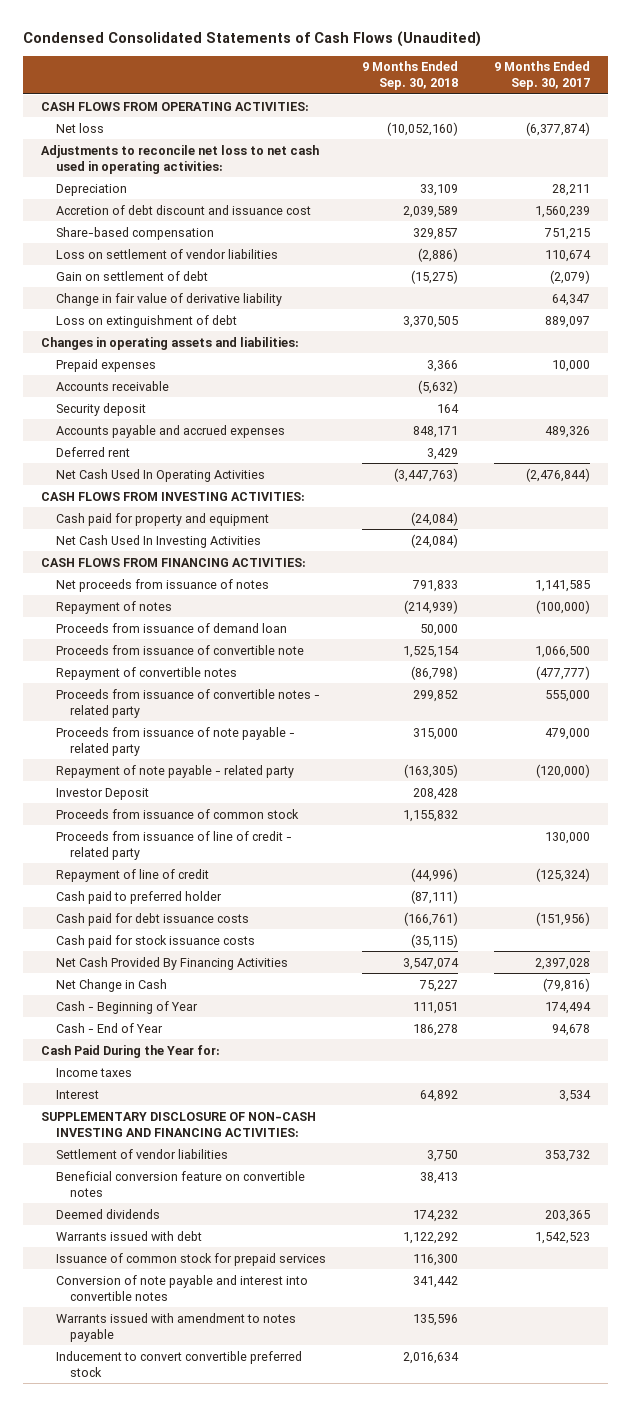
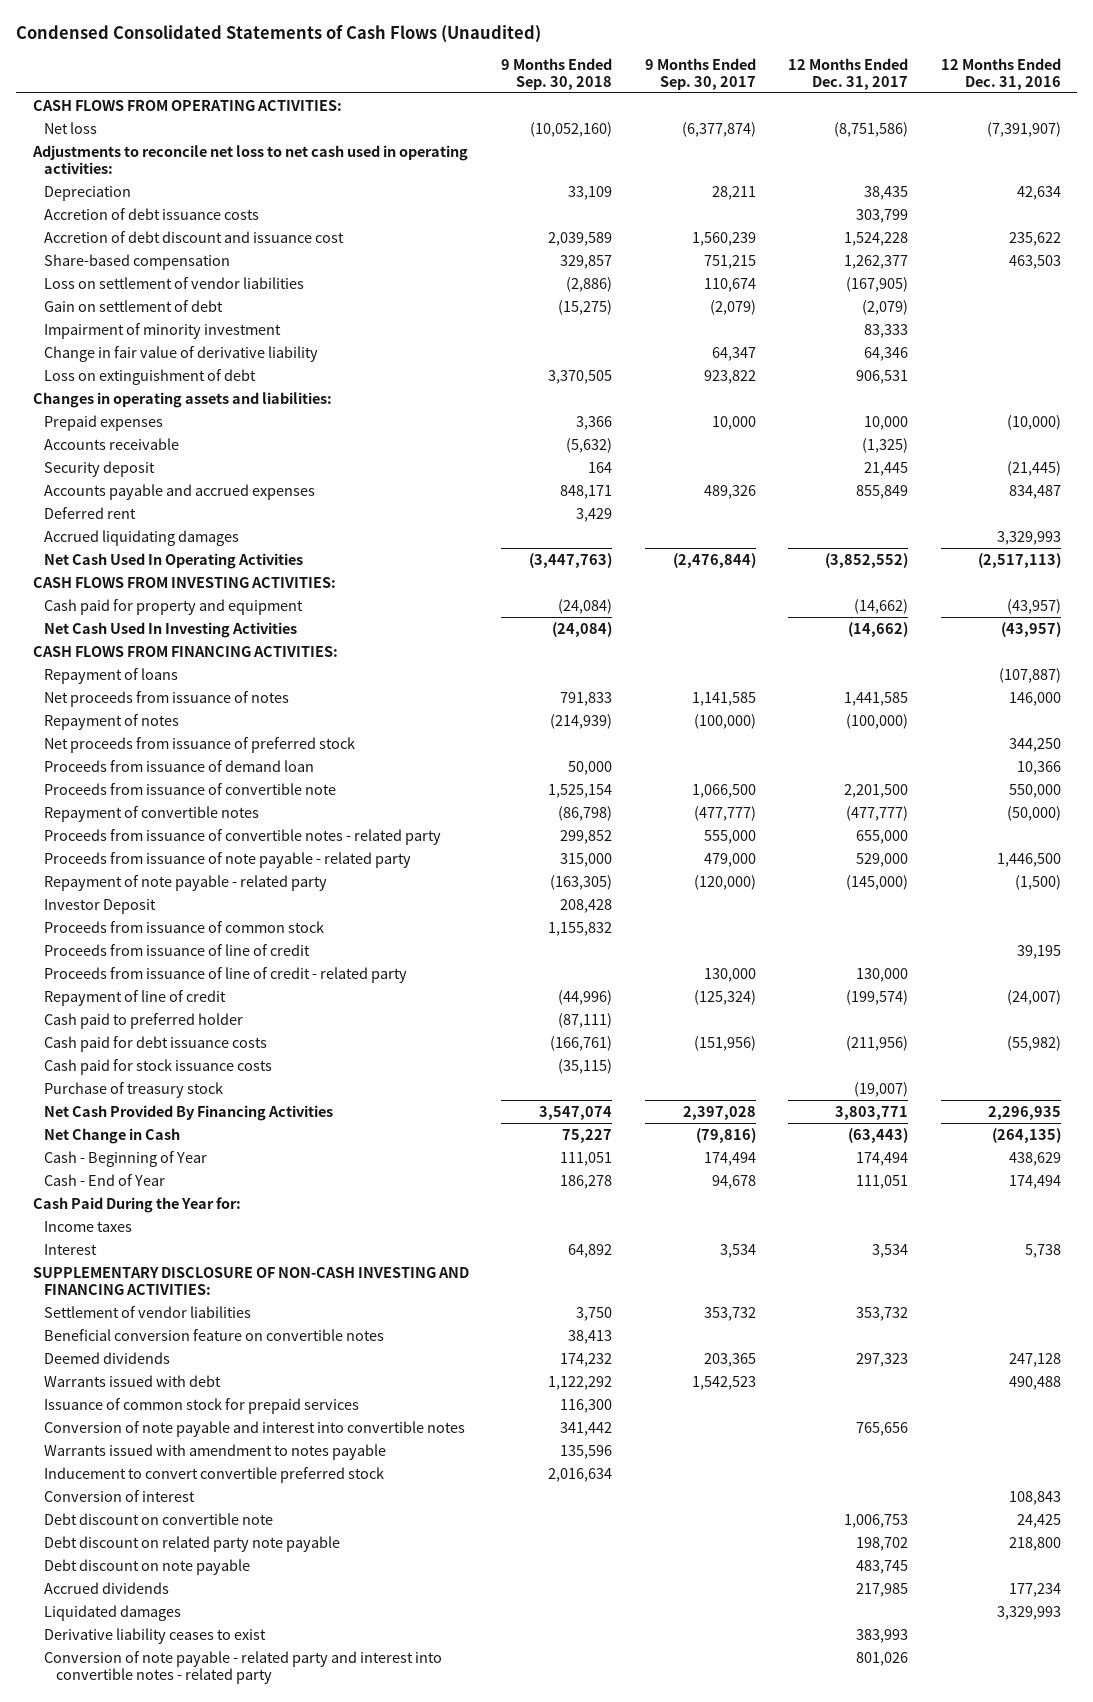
none -> [788,57,909,90] 12 Months Ended Dec. 31, 2017
none -> [940,57,1061,90] 12 Months Ended Dec. 31, 2016
none -> [44,207,260,220] Accretion of debt issuance costs
none -> [44,322,282,339] Impairment of minority investment
[545,315,591,328] 889,097 -> [703,369,756,384] 923,822
none -> [44,529,240,546] Accrued liquidating damages
none -> [44,667,179,684] Repayment of loans
none -> [44,736,356,753] Net proceeds from issuance of preferred stock
none -> [44,943,311,956] Proceeds from issuance of line of credit
none -> [44,1081,224,1098] Purchase of treasury stock
none -> [44,1489,196,1502] Conversion of interest
none -> [44,1512,274,1525] Debt discount on convertible note
none -> [44,1535,341,1552] Debt discount on related party note payable
none -> [44,1558,251,1575] Debt discount on note payable
none -> [44,1581,170,1594] Accrued dividends
none -> [44,1604,182,1621] Liquidated damages
none -> [44,1627,267,1644] Derivative liability ceases to exist
none -> [44,1650,443,1684] Conversion of note payable - related party and interest into convertible notes - related party

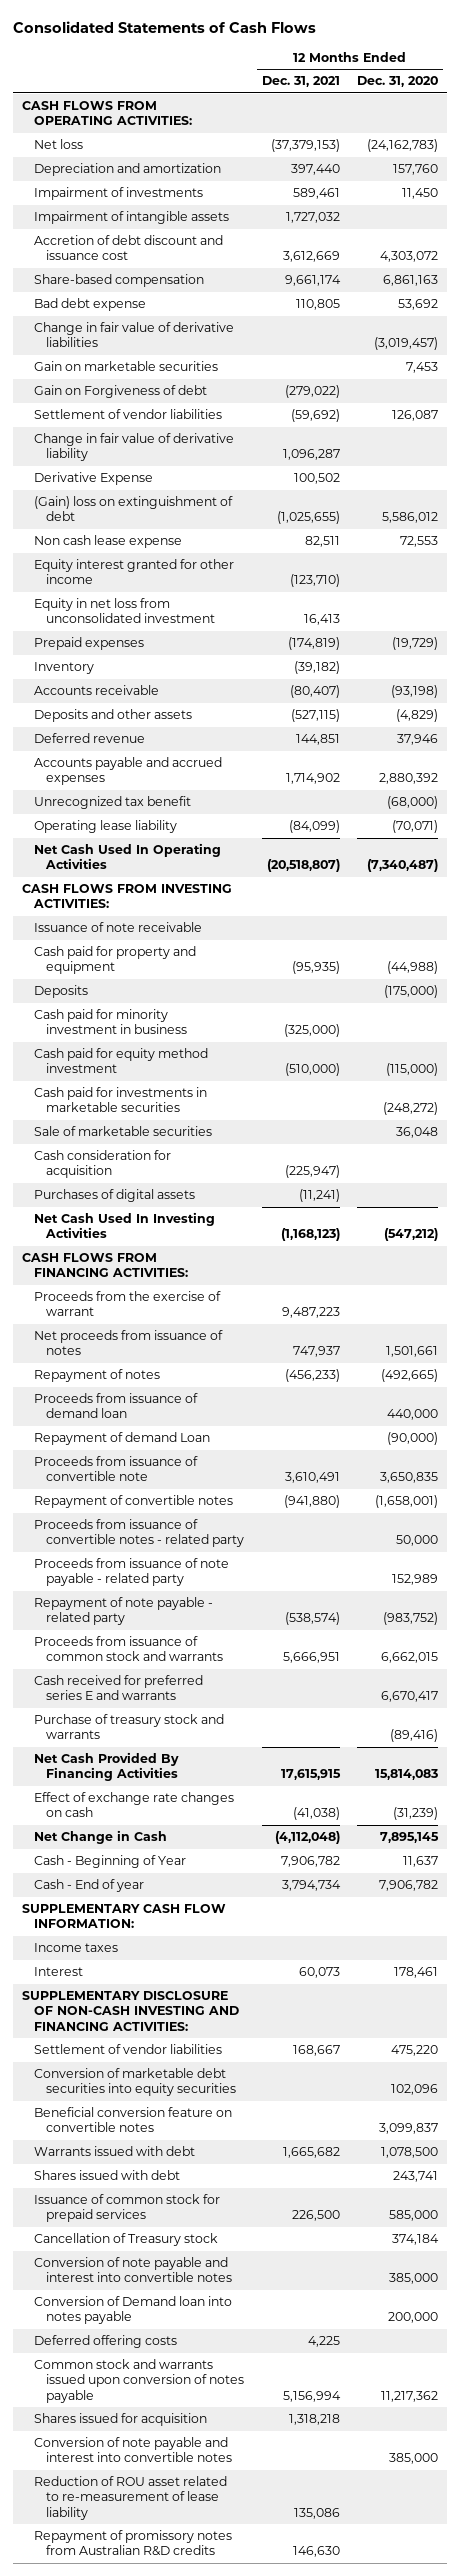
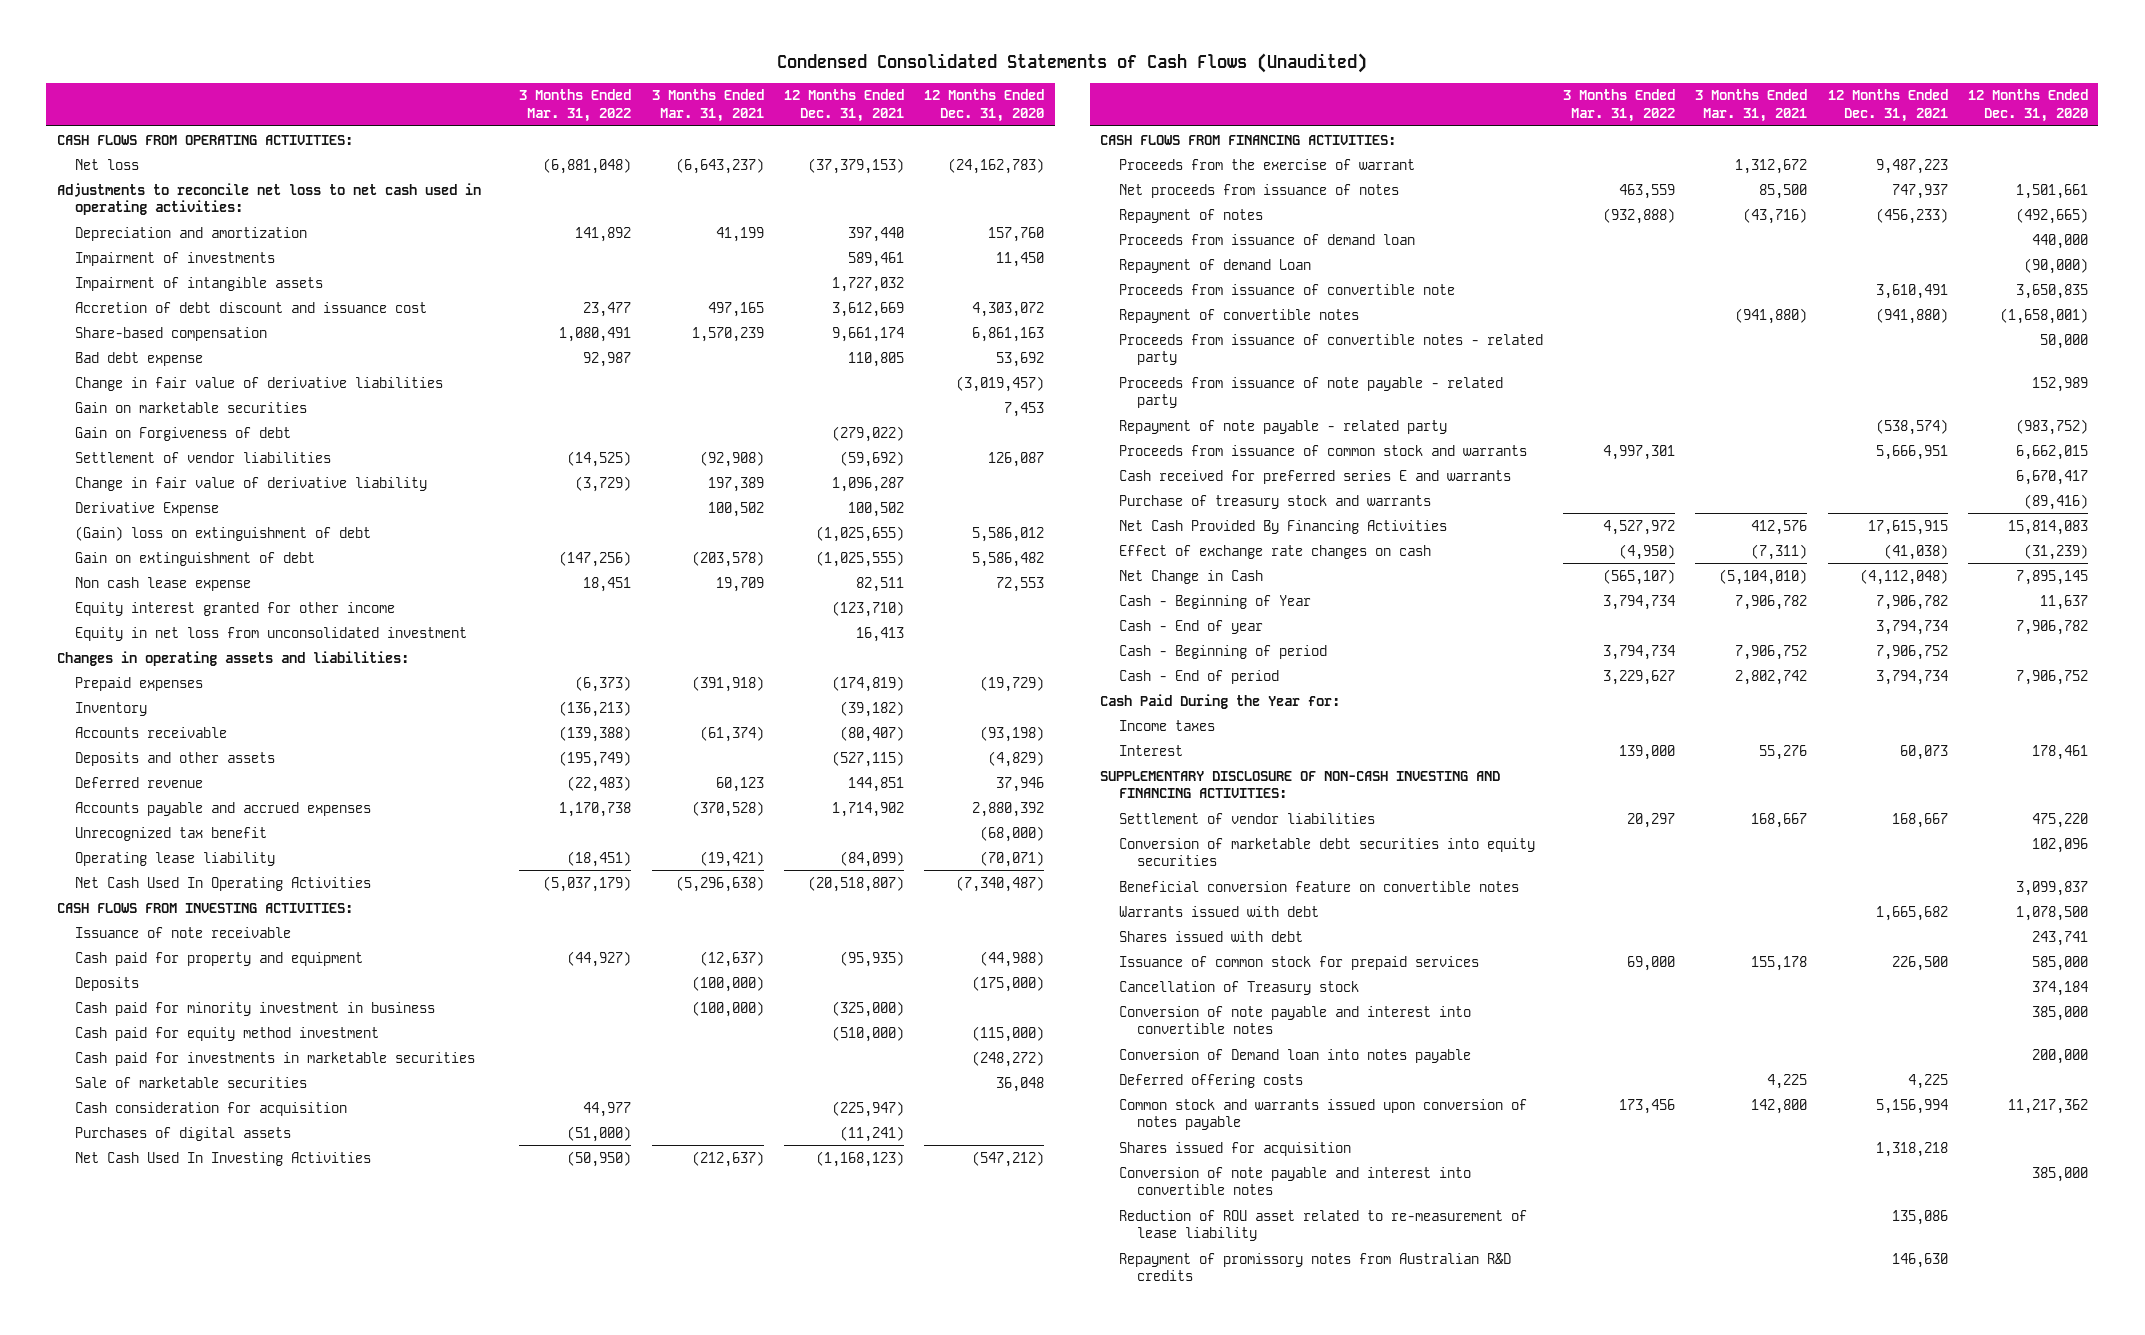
[13,20,317,33] Consolidated Statements of Cash Flows -> [777,53,1368,74] Condensed Consolidated Statements of Cash Flows (Unaudited)
none -> [519,89,632,122] 3 Months Ended Mar. 31, 2022
none -> [651,89,764,122] 3 Months Ended Mar. 31, 2021
none -> [56,182,481,216] Adjustments to reconcile net loss to net cash used in operating activities:
none -> [74,551,315,566] Gain on extinguishment of debt
none -> [56,650,409,666] Changes in operating assets and liabilities:
[22,1904,227,1929] SUPPLEMENTARY CASH FLOW INFORMATION: -> none
none -> [1118,644,1327,659] Cash - Beginning of period
none -> [1118,669,1279,684] Cash - End of period
none -> [1100,693,1341,709] Cash Paid During the Year for:

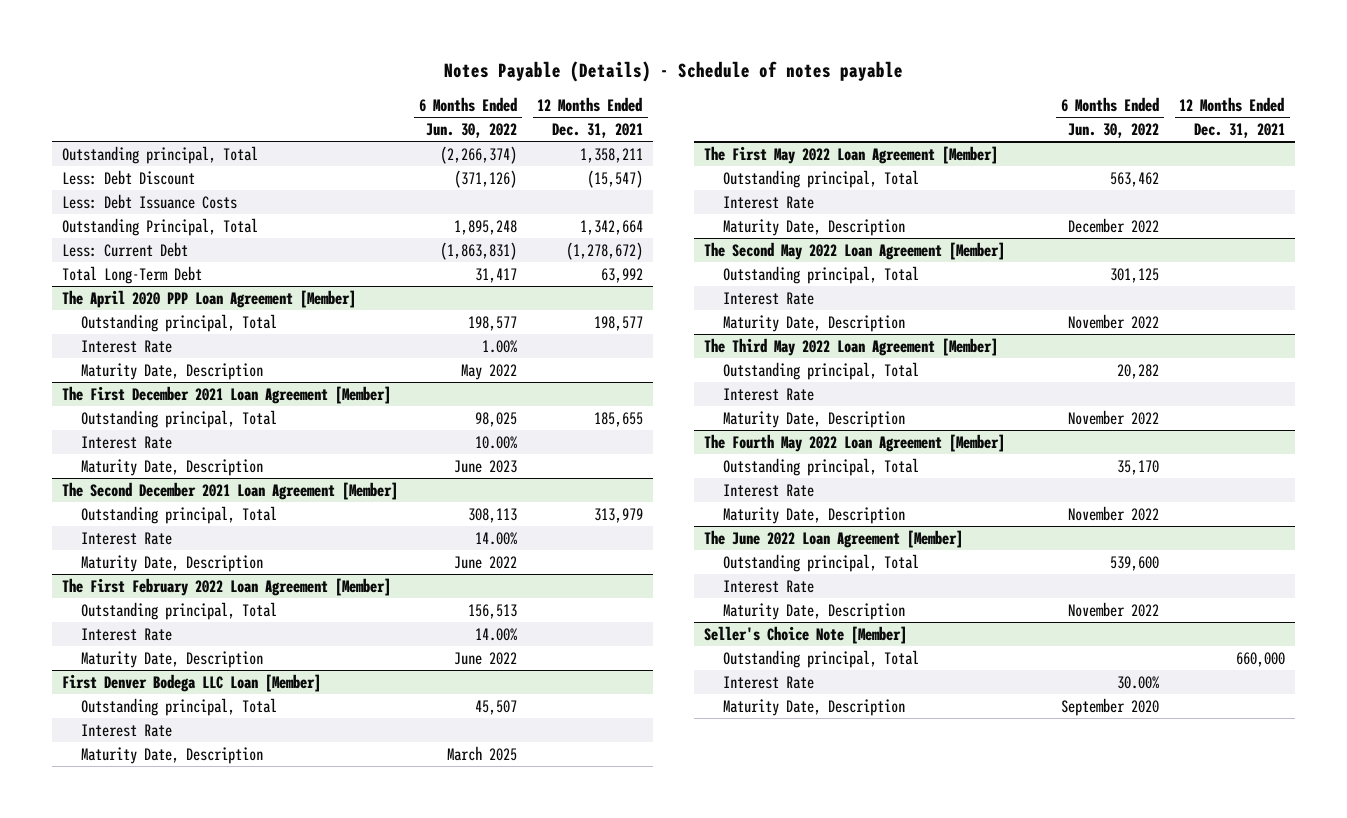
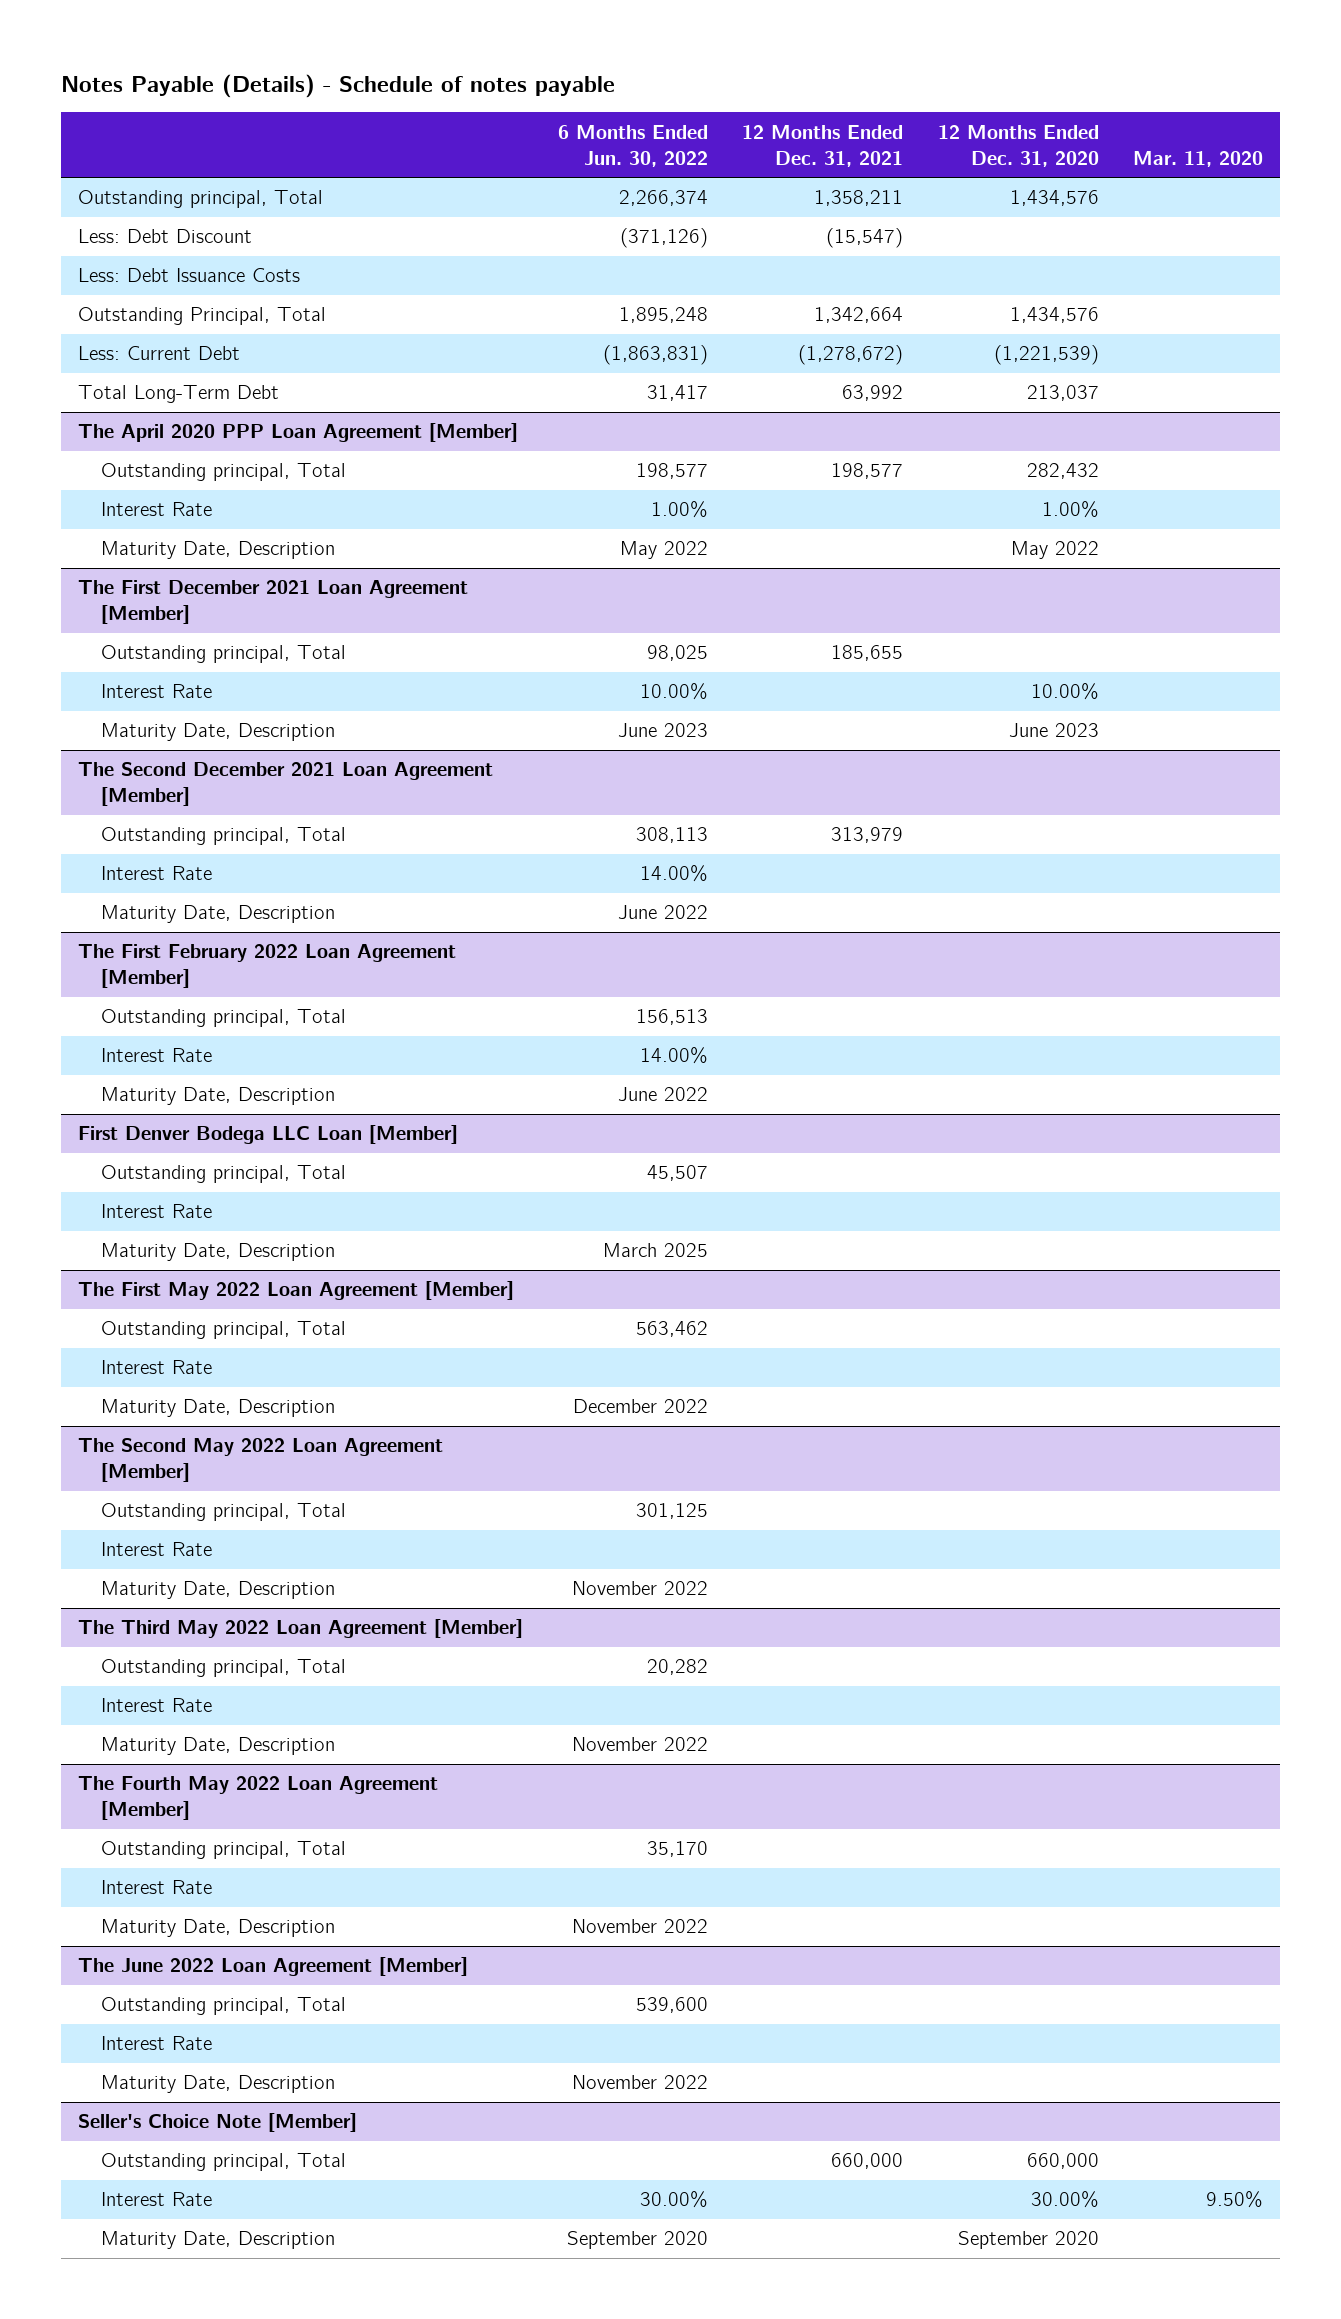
none -> [937,124,1099,167] 12 Months Ended Dec. 31, 2020
none -> [1132,150,1263,167] Mar. 11, 2020
[440,145,518,164] (2,266,374) -> [618,190,708,207] 2,266,374

